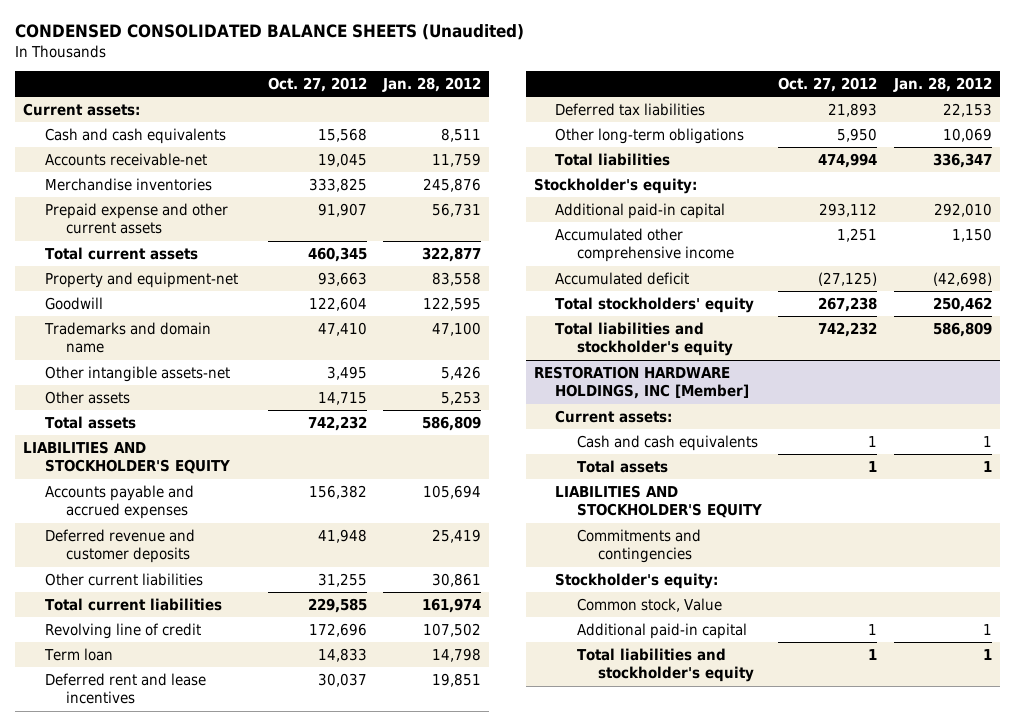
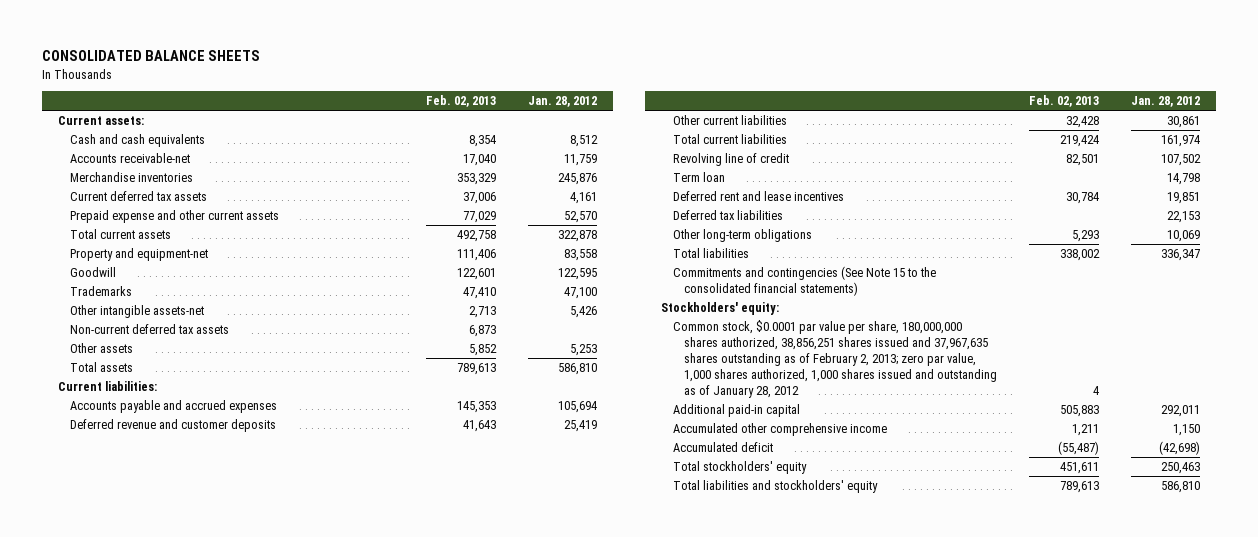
[14,24,524,41] CONDENSED CONSOLIDATED BALANCE SHEETS (Unaudited) -> [41,50,260,62] CONSOLIDATED BALANCE SHEETS
[267,77,367,93] Oct. 27, 2012 -> none
none -> [426,95,497,108] Feb. 02, 2013
[441,127,482,142] 8,511 -> [570,134,599,147] 8,512
none -> [69,190,207,201] Current deferred tax assets
[432,202,482,217] 56,731 -> [564,210,598,223] 52,570
[422,246,482,262] 322,877 -> [558,229,598,242] 322,878
[43,321,211,354] Trademarks and domain name -> [69,285,132,296] Trademarks
none -> [69,323,229,334] Non-current deferred tax assets
[23,440,230,475] LIABILITIES AND STOCKHOLDER'S EQUITY -> none
[422,415,482,431] 586,809 -> [558,362,598,375] 586,810
none -> [57,380,157,391] Current liabilities:
none -> [672,265,936,296] Commitments and contingencies (See Note 15 to the consolidated financial statements)
[533,177,697,194] Stockholder's equity: -> [660,301,779,315] Stockholders' equity:
none -> [672,319,998,398] Common stock, $0.0001 par value per share, 180,000,000 shares authorized, 38,856,251 shares issued and 37,967,635 shares outstanding as of February 2, 2013; zero par value, 1,000 shares authorized, 1,000 shares issued and outstanding as of January 28, 2012
[933,202,992,217] 292,010 -> [1161,404,1201,417] 292,011
[533,365,750,400] RESTORATION HARDWARE HOLDINGS, INC [Member] -> none
[555,409,673,423] Current assets: -> none
[576,434,758,451] Cash and cash equivalents -> none
[576,459,668,473] Total assets -> none
[555,484,762,519] LIABILITIES AND STOCKHOLDER'S EQUITY -> none
[576,528,701,564] Commitments and contingencies -> none
[555,572,719,589] Stockholder's equity: -> none
[576,597,722,612] Common stock, Value -> none
[576,622,747,639] Additional paid-in capital -> none
[576,647,754,683] Total liabilities and stockholder's equity -> none
[932,296,992,312] 250,462 -> [1161,461,1201,474] 250,463
[555,321,733,357] Total liabilities and stockholder's equity -> [672,479,878,493] Total liabilities and stockholders' equity
[932,321,992,337] 586,809 -> [1161,480,1201,493] 586,810

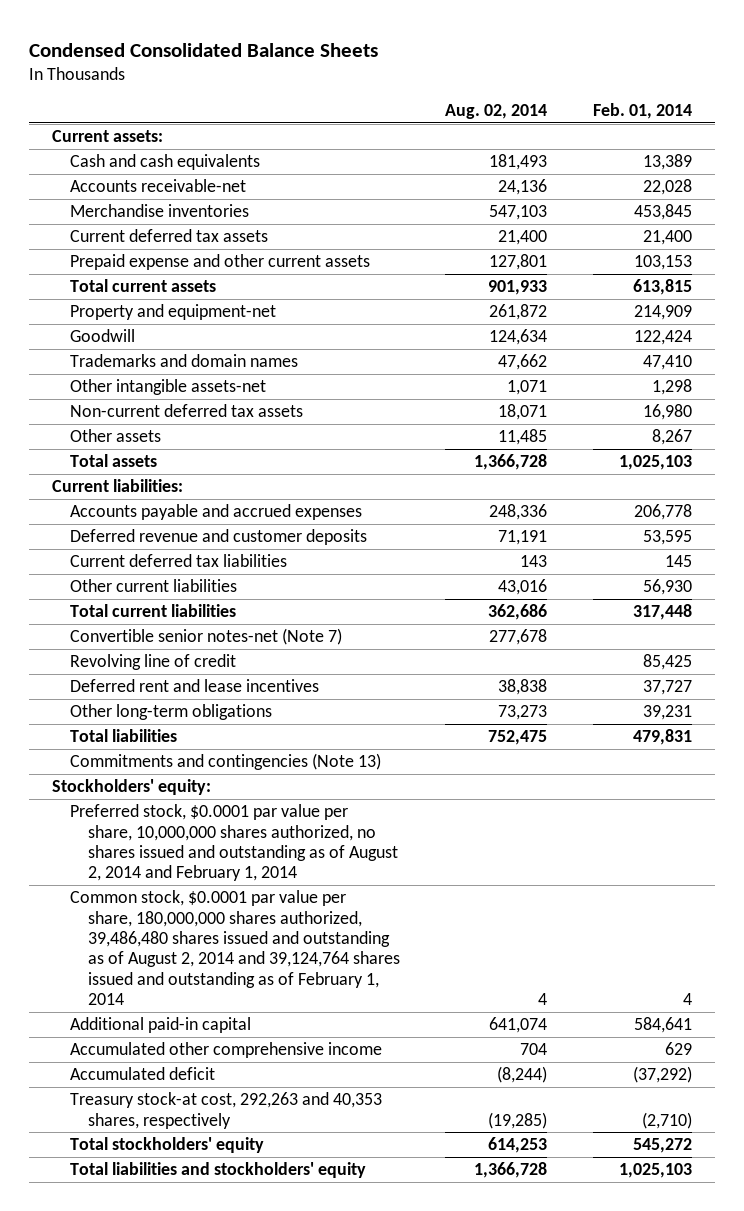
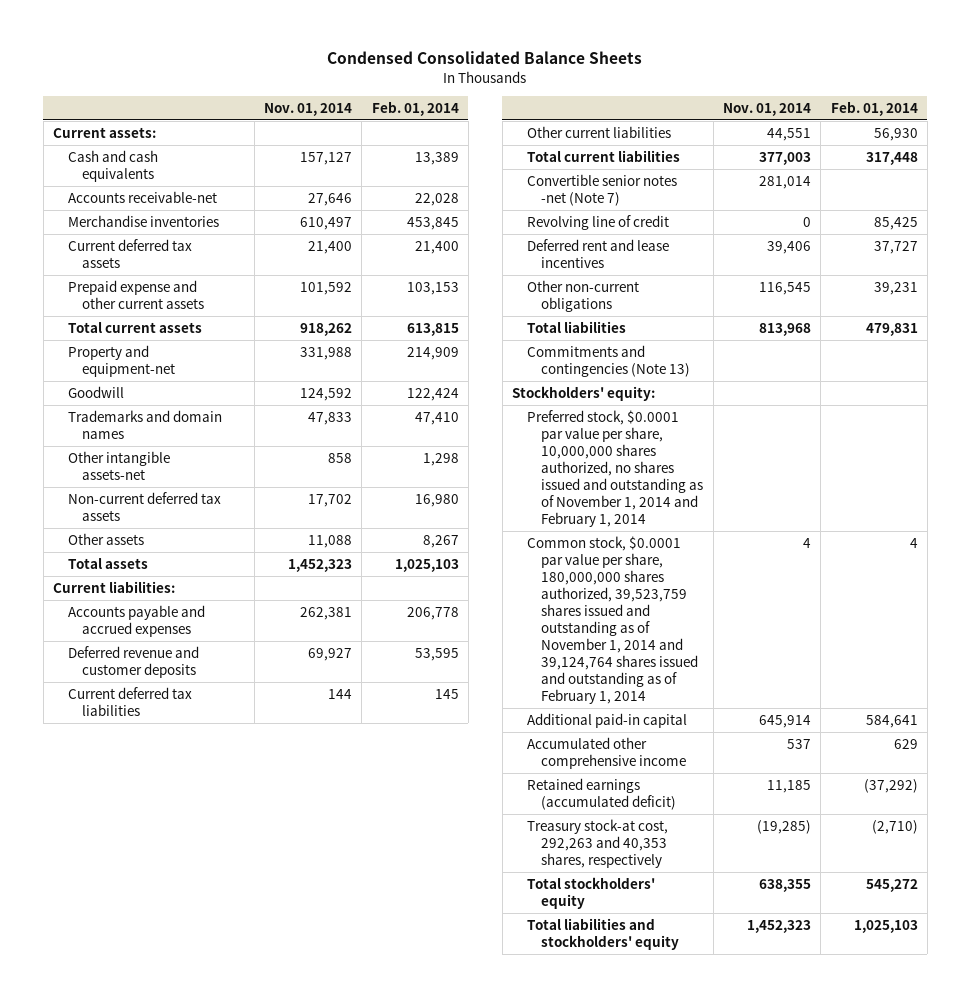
[445,104,548,120] Aug. 02, 2014 -> none
none -> [263,103,352,117] Nov. 01, 2014
[69,628,342,646] Convertible senior notes-net (Note 7) -> [526,173,677,206] Convertible senior notes -net (Note 7)
[69,704,272,721] Other long-term obligations -> [526,279,639,312] Other non-current obligations
[69,804,398,882] Preferred stock, $0.0001 par value per share, 10,000,000 shares authorized, no shares issued and outstanding as of August 2, 2014 and February 1, 2014 -> [526,409,704,527] Preferred stock, $0.0001 par value per share, 10,000,000 shares authorized, no shares issued and outstanding as of November 1, 2014 and February 1, 2014
[69,890,400,1006] Common stock, $0.0001 par value per share, 180,000,000 shares authorized, 39,486,480 shares issued and outstanding as of August 2, 2014 and 39,124,764 shares issued and outstanding as of February 1, 2014 -> [526,535,699,705] Common stock, $0.0001 par value per share, 180,000,000 shares authorized, 39,523,759 shares issued and outstanding as of November 1, 2014 and 39,124,764 shares issued and outstanding as of February 1, 2014
[69,1067,215,1081] Accumulated deficit -> [526,777,677,810] Retained earnings (accumulated deficit)

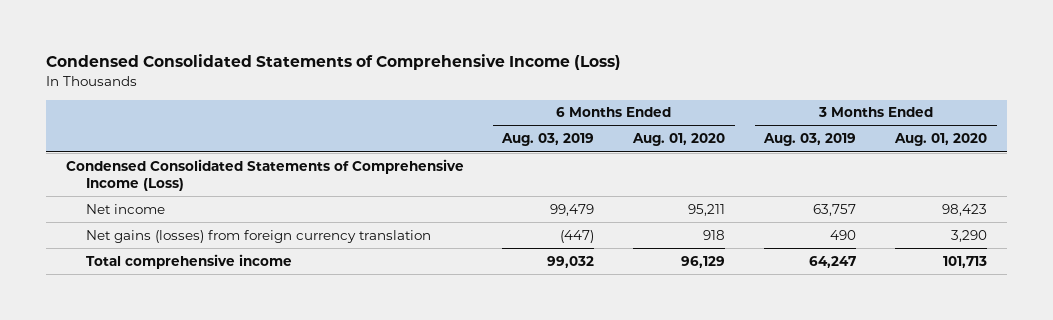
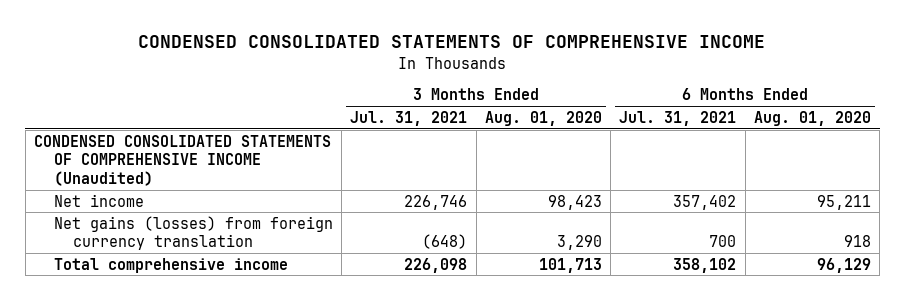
[46,54,622,71] Condensed Consolidated Statements of Comprehensive Income (Loss) -> [138,35,766,49] CONDENSED CONSOLIDATED STATEMENTS OF COMPREHENSIVE INCOME
[501,133,595,147] Aug. 03, 2019 -> none
[763,133,857,147] Aug. 03, 2019 -> none
none -> [350,110,468,126] Jul. 31, 2021
none -> [619,110,737,126] Jul. 31, 2021
[65,158,464,191] Condensed Consolidated Statements of Comprehensive Income (Loss) -> [33,134,331,187] CONDENSED CONSOLIDATED STATEMENTS OF COMPREHENSIVE INCOME (Unaudited)

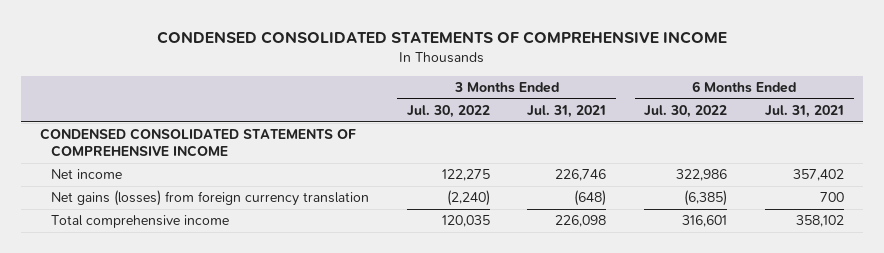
[484,110,602,126] Aug. 01, 2020 -> none
[754,110,872,126] Aug. 01, 2020 -> none
none -> [406,105,490,119] Jul. 30, 2022
none -> [644,105,728,119] Jul. 30, 2022
[33,134,331,187] CONDENSED CONSOLIDATED STATEMENTS OF COMPREHENSIVE INCOME (Unaudited) -> [39,128,356,158] CONDENSED CONSOLIDATED STATEMENTS OF COMPREHENSIVE INCOME

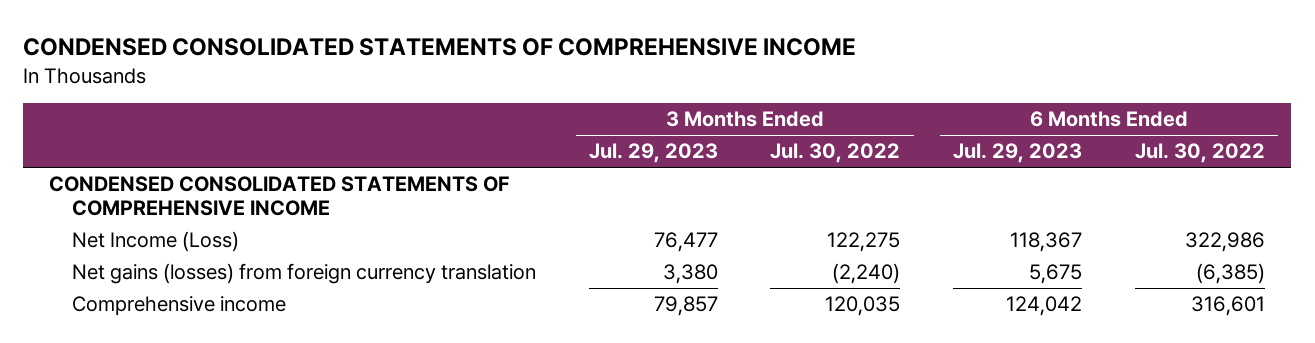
[527,105,607,119] Jul. 31, 2021 -> none
[765,105,845,119] Jul. 31, 2021 -> none
none -> [588,143,718,164] Jul. 29, 2023
none -> [953,143,1083,164] Jul. 29, 2023
[50,169,122,180] Net income -> [71,231,239,253] Net Income (Loss)
[50,215,229,229] Total comprehensive income -> [71,296,286,317] Comprehensive income

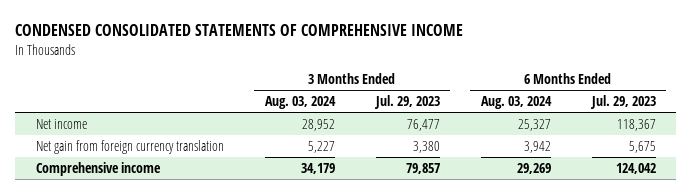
[770,143,901,164] Jul. 30, 2022 -> none
[1135,143,1266,164] Jul. 30, 2022 -> none
none -> [264,96,336,110] Aug. 03, 2024
none -> [480,96,552,110] Aug. 03, 2024
[49,176,511,216] CONDENSED CONSOLIDATED STATEMENTS OF COMPREHENSIVE INCOME -> none
[71,231,239,253] Net Income (Loss) -> [35,118,87,129] Net income
[71,263,536,285] Net gains (losses) from foreign currency translation -> [35,139,224,154] Net gain from foreign currency translation

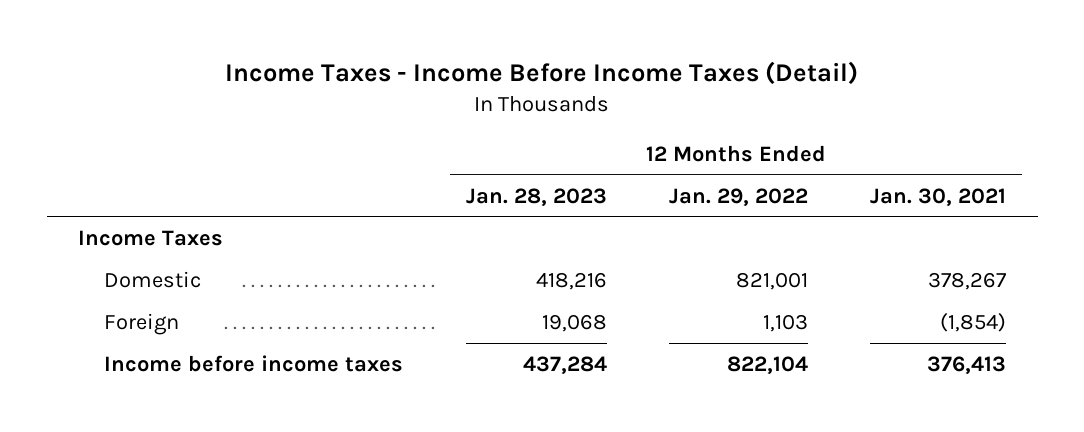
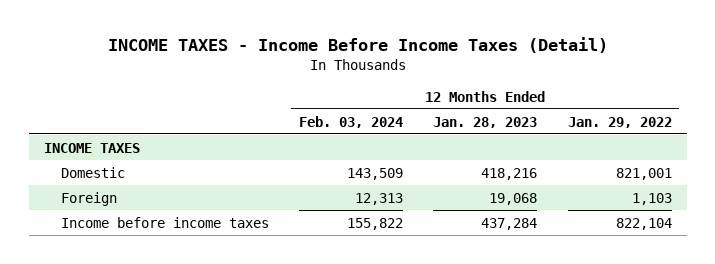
[225,61,859,86] Income Taxes - Income Before Income Taxes (Detail) -> [107,36,608,53] INCOME TAXES - Income Before Income Taxes (Detail)
[870,187,1007,206] Jan. 30, 2021 -> none
none -> [299,115,404,128] Feb. 03, 2024
[77,229,223,246] Income Taxes -> [43,142,140,153] INCOME TAXES

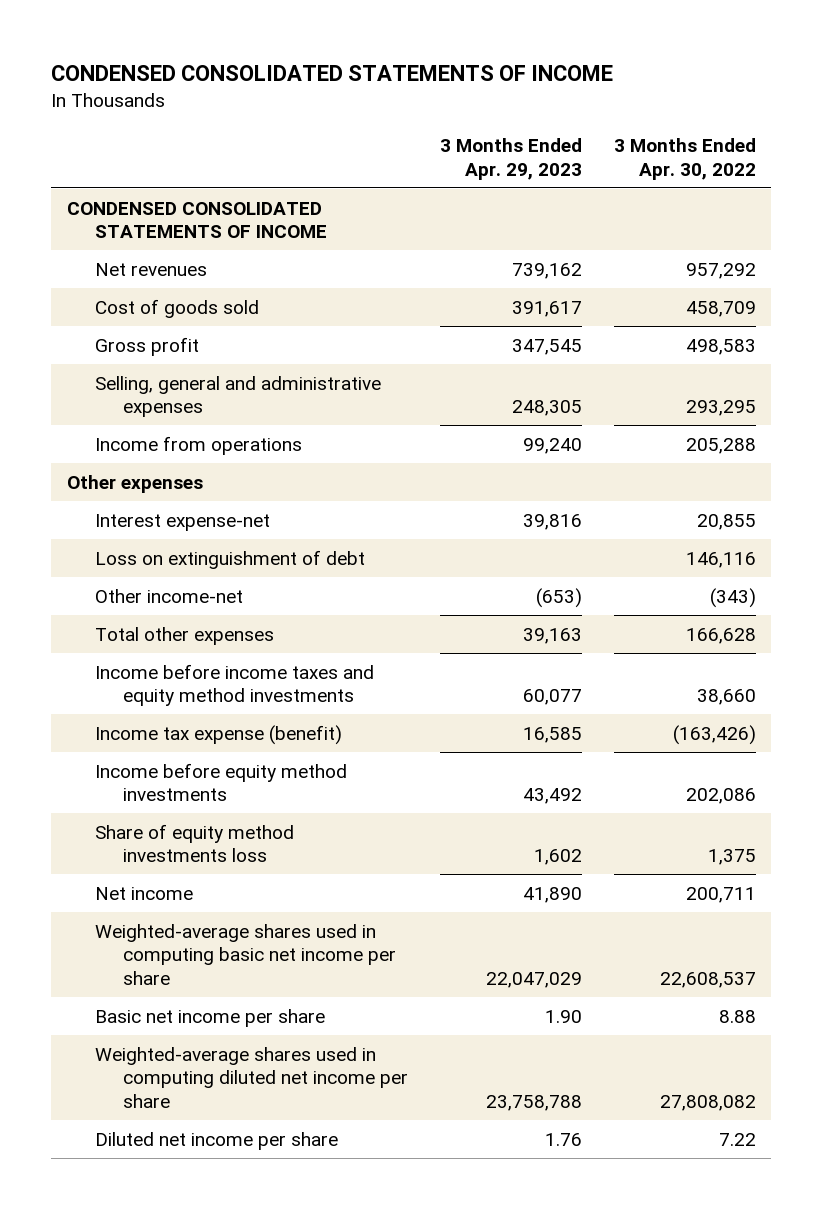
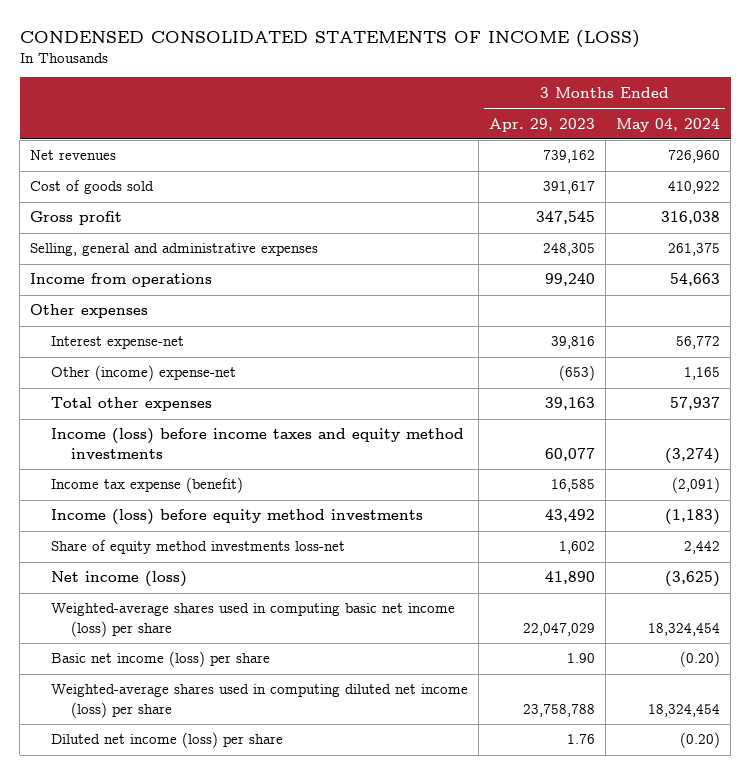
[51,65,614,82] CONDENSED CONSOLIDATED STATEMENTS OF INCOME -> [19,29,640,48] CONDENSED CONSOLIDATED STATEMENTS OF INCOME (LOSS)
[613,138,756,180] 3 Months Ended Apr. 30, 2022 -> none
none -> [616,117,721,132] May 04, 2024
[67,201,328,239] CONDENSED CONSOLIDATED STATEMENTS OF INCOME -> none
[95,549,366,569] Loss on extinguishment of debt -> none
[95,588,244,603] Other income-net -> [50,365,236,382] Other (income) expense-net
[95,663,375,707] Income before income taxes and equity method investments -> [50,428,464,459] Income (loss) before income taxes and equity method investments
[95,762,348,802] Income before equity method investments -> [50,509,423,526] Income (loss) before equity method investments
[95,823,295,863] Share of equity method investments loss -> [50,540,345,555] Share of equity method investments loss-net
[95,886,194,900] Net income -> [50,571,187,588] Net income (loss)
[95,923,396,986] Weighted-average shares used in computing basic net income per share -> [50,603,455,637] Weighted-average shares used in computing basic net income (loss) per share
[95,1008,326,1027] Basic net income per share -> [50,651,270,668] Basic net income (loss) per share
[95,1046,408,1109] Weighted-average shares used in computing diluted net income per share -> [50,684,468,718] Weighted-average shares used in computing diluted net income (loss) per share
[95,1131,339,1150] Diluted net income per share -> [50,732,283,749] Diluted net income (loss) per share

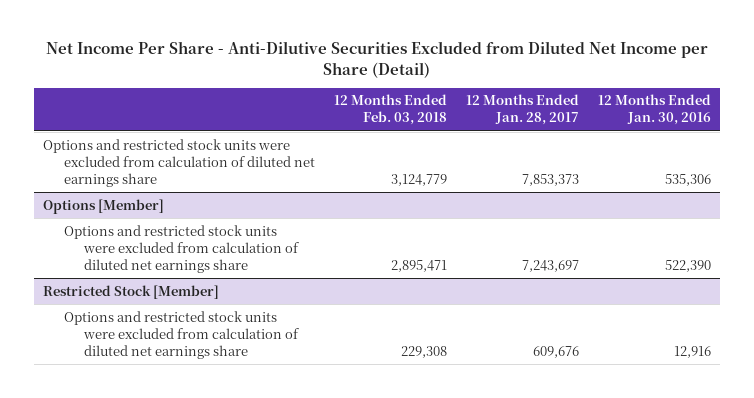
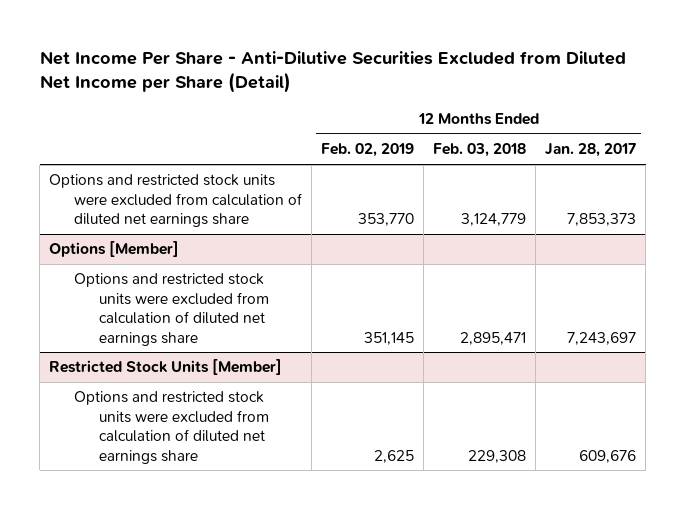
[597,94,711,126] 12 Months Ended Jan. 30, 2016 -> none
none -> [320,143,414,158] Feb. 02, 2019
[43,284,220,299] Restricted Stock [Member] -> [49,359,283,376] Restricted Stock Units [Member]

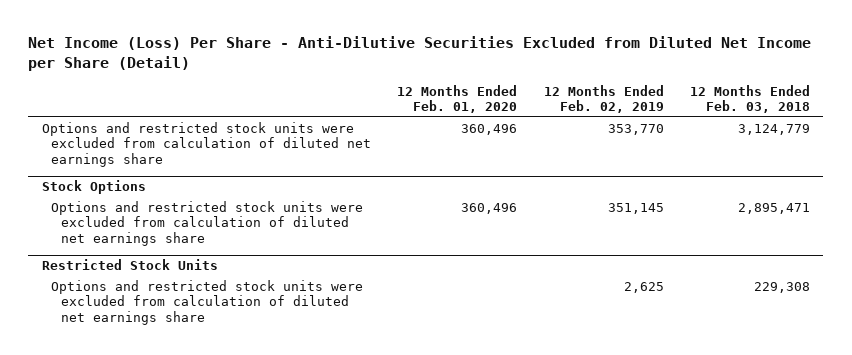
[39,50,626,93] Net Income Per Share - Anti-Dilutive Securities Excluded from Diluted Net Income per Share (Detail) -> [28,36,812,72] Net Income (Loss) Per Share - Anti-Dilutive Securities Excluded from Diluted Net Income per Share (Detail)
[545,143,637,158] Jan. 28, 2017 -> none
none -> [397,84,518,114] 12 Months Ended Feb. 01, 2020
[49,241,180,258] Options [Member] -> [41,180,146,195] Stock Options
[49,359,283,376] Restricted Stock Units [Member] -> [41,259,218,271] Restricted Stock Units

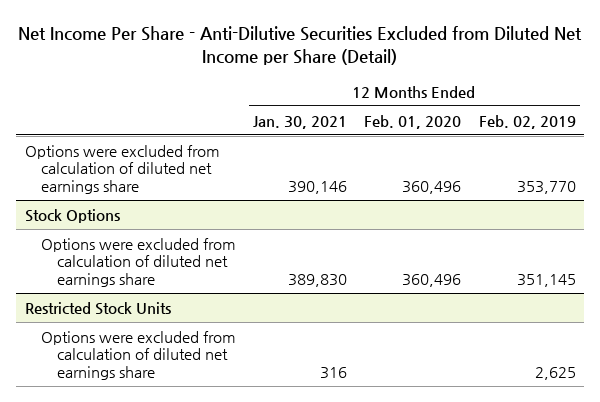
[28,36,812,72] Net Income (Loss) Per Share - Anti-Dilutive Securities Excluded from Diluted Net Income per Share (Detail) -> [18,26,583,66] Net Income Per Share - Anti-Dilutive Securities Excluded from Diluted Net Income per Share (Detail)
[690,84,811,114] 12 Months Ended Feb. 03, 2018 -> none
none -> [253,115,348,129] Jan. 30, 2021
[41,121,372,167] Options and restricted stock units were excluded from calculation of diluted net earnings share -> [24,144,220,194] Options were excluded from calculation of diluted net earnings share
[51,200,364,246] Options and restricted stock units were excluded from calculation of diluted net earnings share -> [41,237,237,287] Options were excluded from calculation of diluted net earnings share
[51,279,364,325] Options and restricted stock units were excluded from calculation of diluted net earnings share -> [41,330,237,380] Options were excluded from calculation of diluted net earnings share

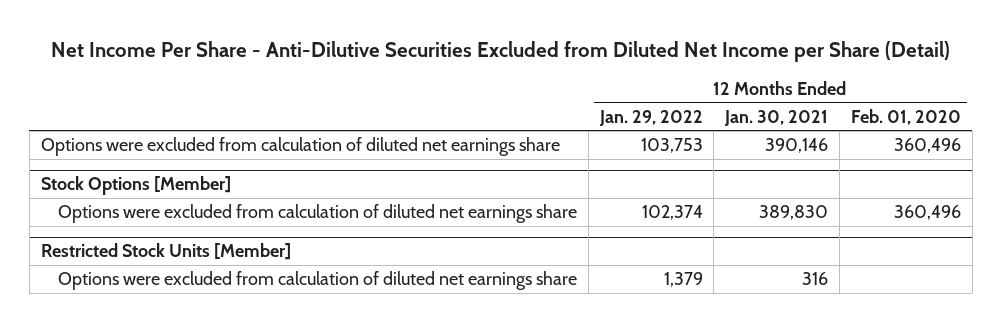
[478,114,576,129] Feb. 02, 2019 -> none
none -> [598,109,703,126] Jan. 29, 2022
[24,208,120,223] Stock Options -> [40,176,231,196] Stock Options [Member]
[24,301,171,315] Restricted Stock Units -> [40,243,291,261] Restricted Stock Units [Member]

